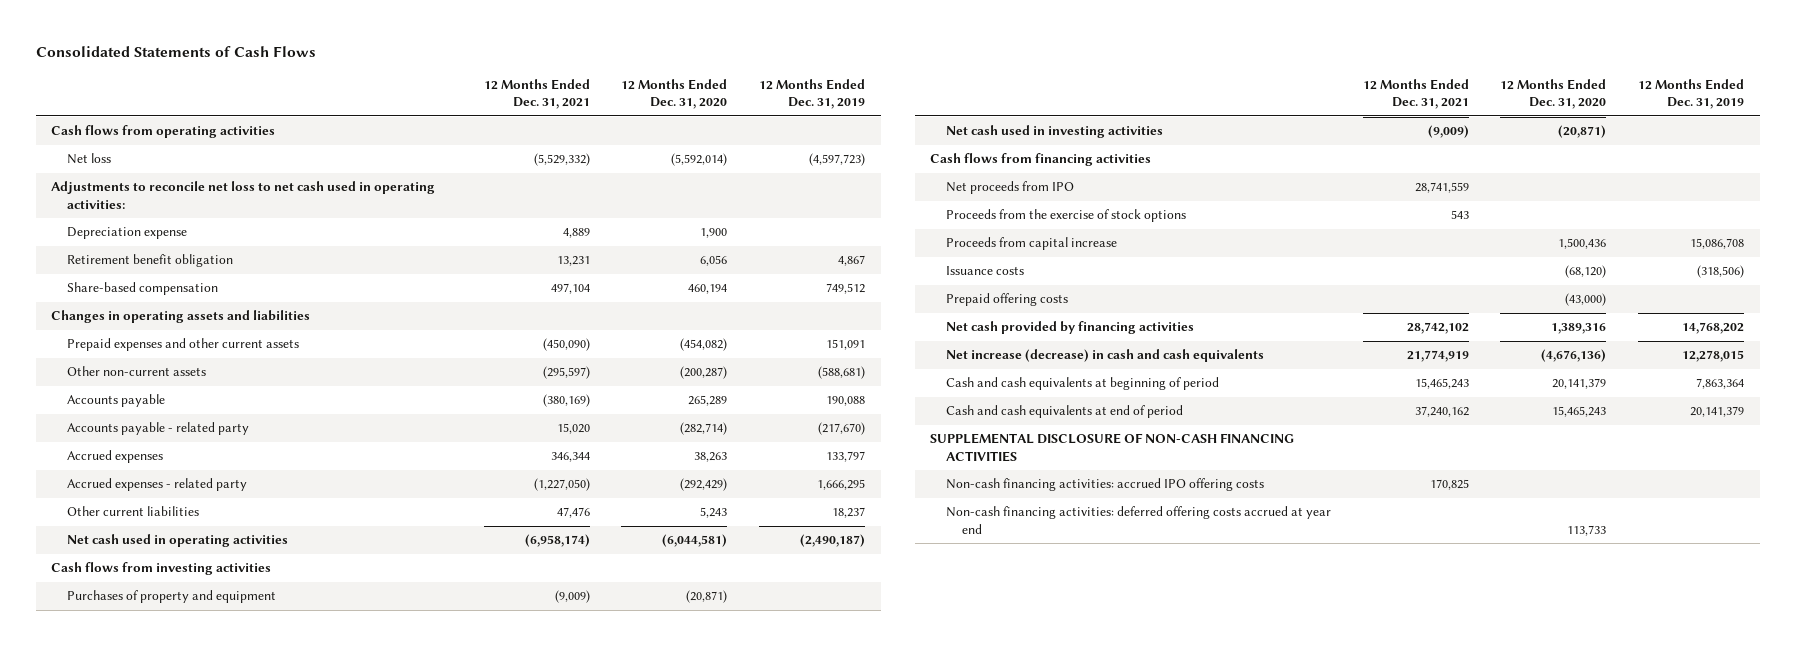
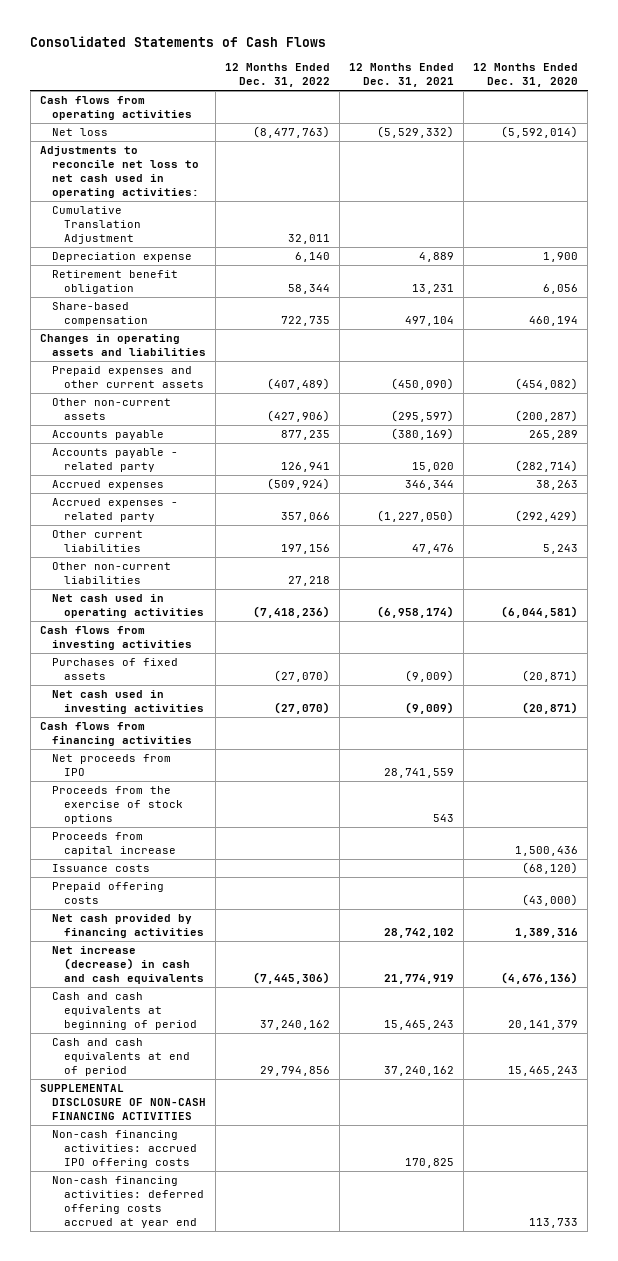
[758,78,865,110] 12 Months Ended Dec. 31, 2019 -> none
none -> [224,63,330,88] 12 Months Ended Dec. 31, 2022
none -> [51,206,141,245] Cumulative Translation Adjustment
none -> [51,562,171,585] Other non-current liabilities
[67,590,277,604] Purchases of property and equipment -> [51,658,178,681] Purchases of fixed assets

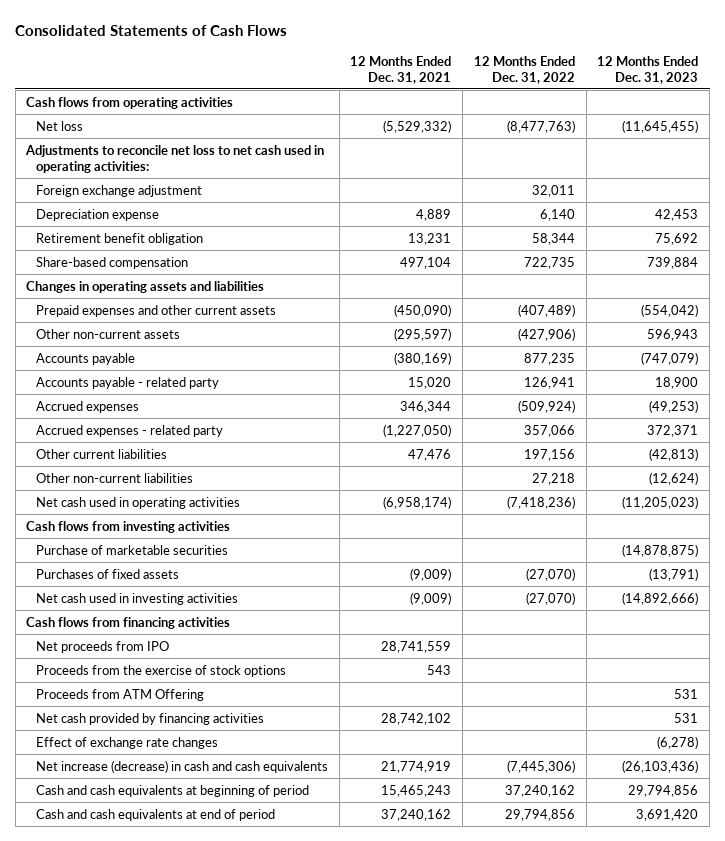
[473,63,579,88] 12 Months Ended Dec. 31, 2020 -> none
none -> [597,55,699,84] 12 Months Ended Dec. 31, 2023
[51,206,141,245] Cumulative Translation Adjustment -> [35,184,202,197] Foreign exchange adjustment
none -> [35,544,228,555] Purchase of marketable securities
[51,832,176,857] Proceeds from capital increase -> none
[51,864,150,873] Issuance costs -> none
[51,882,164,905] Prepaid offering costs -> none
none -> [35,688,204,701] Proceeds from ATM Offering
none -> [35,736,218,749] Effect of exchange rate changes
[39,1084,206,1121] SUPPLEMENTAL DISCLOSURE OF NON-CASH FINANCING ACTIVITIES -> none
[51,1130,197,1169] Non-cash financing activities: accrued IPO offering costs -> none
[51,1176,204,1229] Non-cash financing activities: deferred offering costs accrued at year end -> none

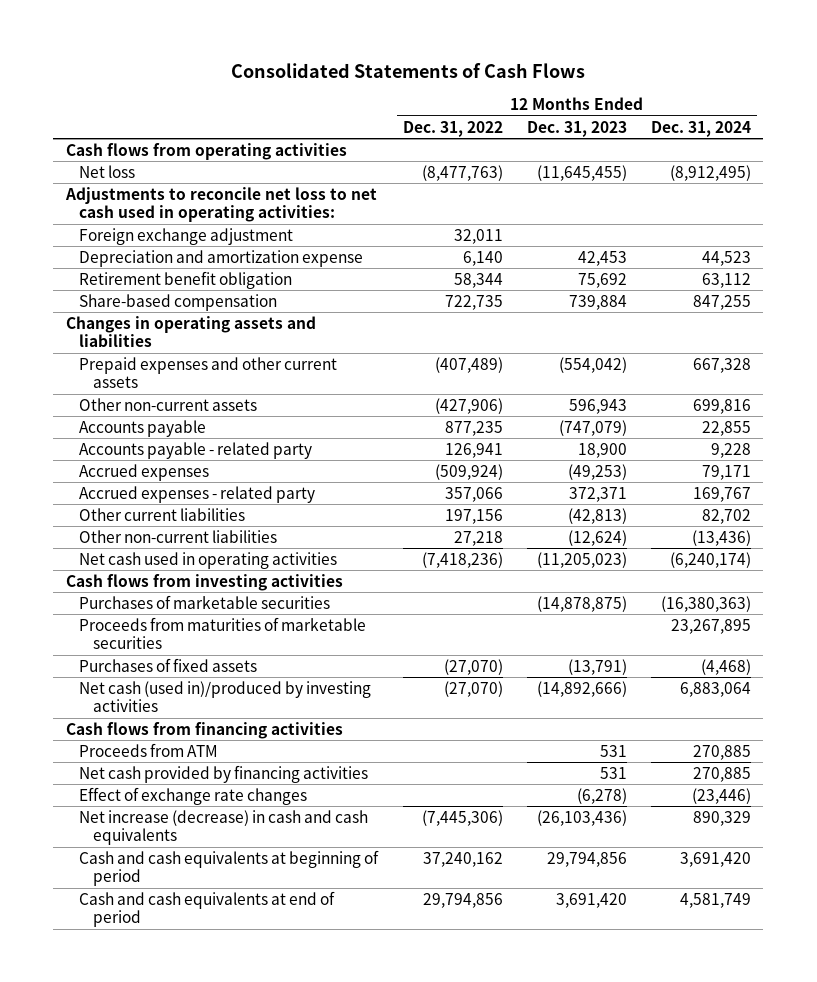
[350,55,452,84] 12 Months Ended Dec. 31, 2021 -> none
none -> [651,120,752,137] Dec. 31, 2024
[35,208,159,221] Depreciation expense -> [79,249,364,267] Depreciation and amortization expense
[35,544,228,555] Purchase of marketable securities -> [79,594,331,609] Purchases of marketable securities
none -> [79,616,367,650] Proceeds from maturities of marketable securities
[35,592,238,605] Net cash used in investing activities -> [79,680,372,713] Net cash (used in)/produced by investing activities
[35,640,169,653] Net proceeds from IPO -> none
[35,664,286,677] Proceeds from the exercise of stock options -> none
[35,688,204,701] Proceeds from ATM Offering -> [79,742,219,757] Proceeds from ATM

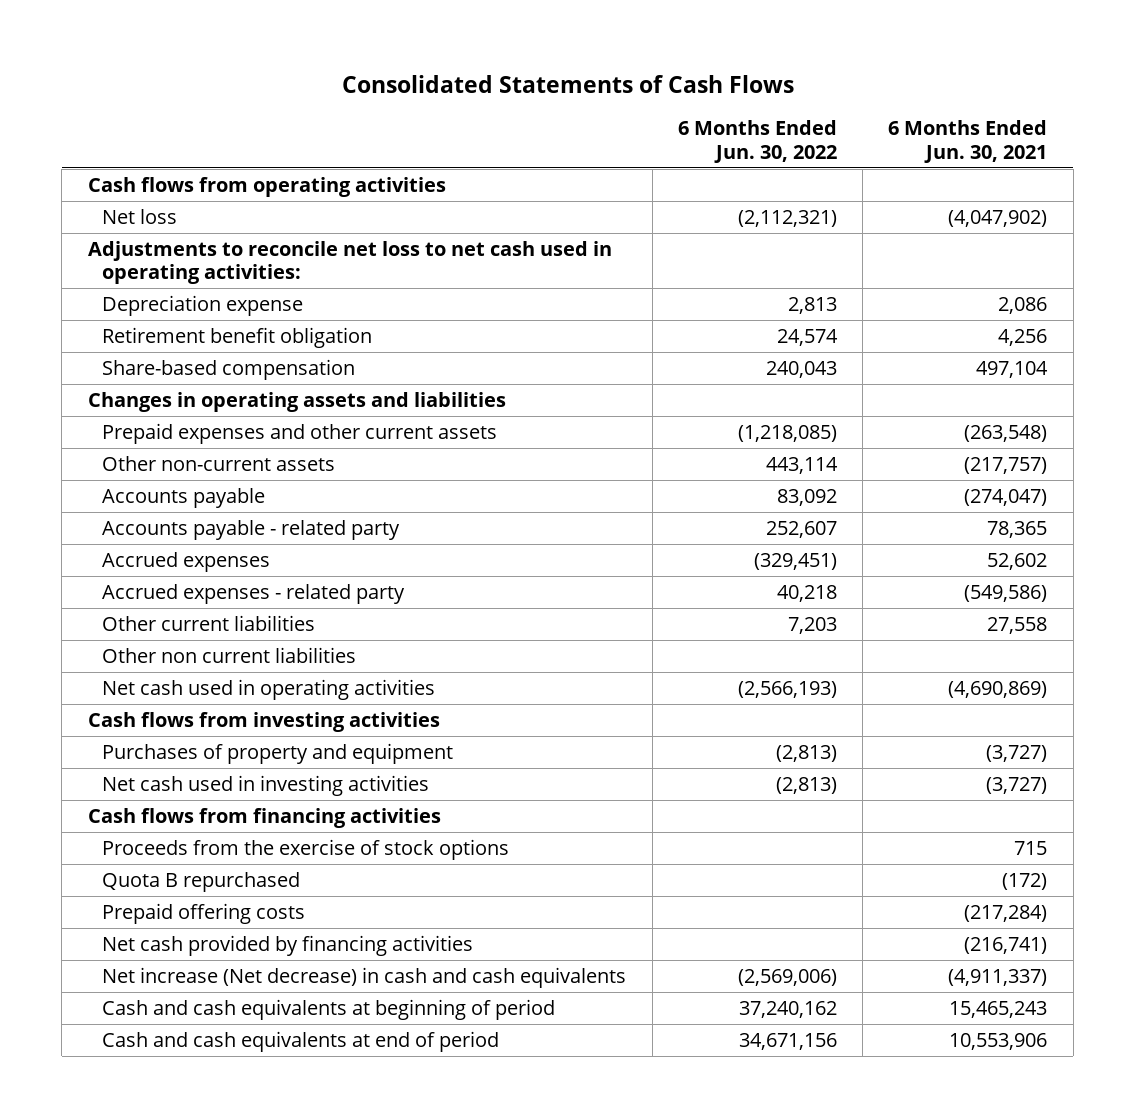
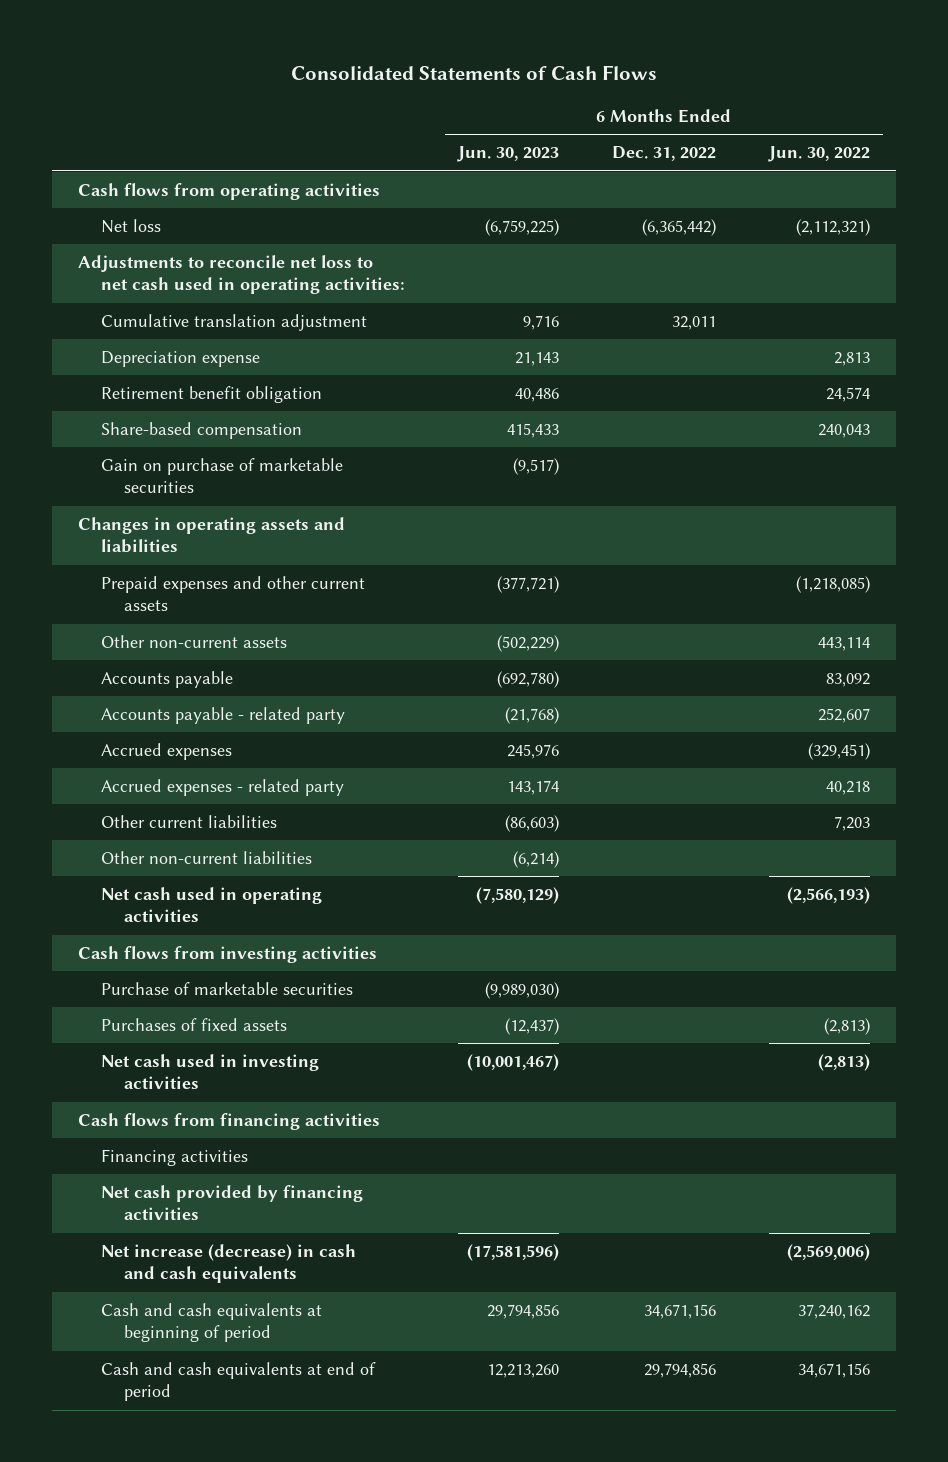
[888,120,1048,163] 6 Months Ended Jun. 30, 2021 -> none
none -> [456,146,559,163] Jun. 30, 2023
none -> [611,146,716,162] Dec. 31, 2022
none -> [101,314,368,332] Cumulative translation adjustment
none -> [101,458,344,494] Gain on purchase of marketable securities
[102,646,357,663] Other non current liabilities -> [101,851,313,865] Other non-current liabilities
none -> [101,982,354,996] Purchase of marketable securities
[102,742,454,764] Purchases of property and equipment -> [101,1018,288,1032] Purchases of fixed assets
[102,838,510,860] Proceeds from the exercise of stock options -> none
[102,871,301,892] Quota B repurchased -> none
[102,902,306,924] Prepaid offering costs -> none
none -> [101,1149,249,1167] Financing activities
[102,966,627,988] Net increase (Net decrease) in cash and cash equivalents -> [101,1244,357,1284] Net increase (decrease) in cash and cash equivalents

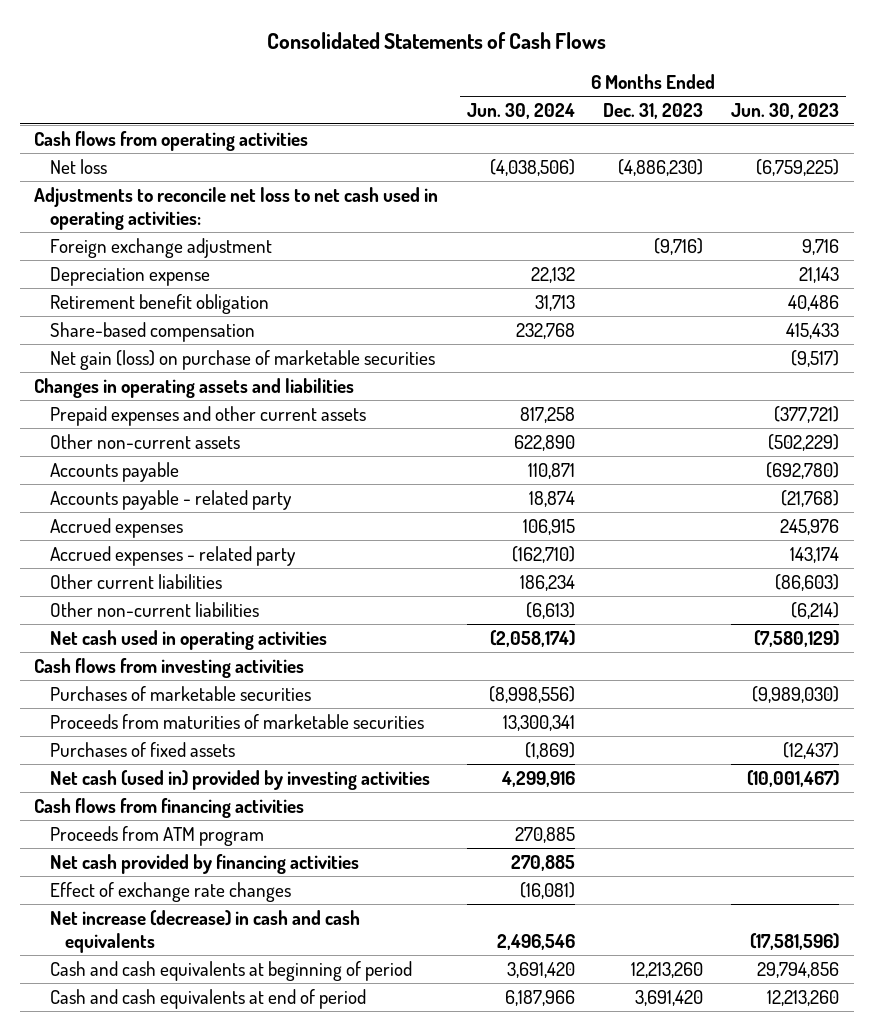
[611,146,716,162] Dec. 31, 2022 -> none
[767,146,870,163] Jun. 30, 2022 -> none
none -> [466,102,575,119] Jun. 30, 2024
none -> [603,102,704,119] Dec. 31, 2023
[101,314,368,332] Cumulative translation adjustment -> [49,237,272,258] Foreign exchange adjustment
[101,458,344,494] Gain on purchase of marketable securities -> [49,349,435,370] Net gain (loss) on purchase of marketable securities
[101,982,354,996] Purchase of marketable securities -> [49,685,311,701] Purchases of marketable securities
none -> [49,713,424,729] Proceeds from maturities of marketable securities
[101,1054,320,1090] Net cash used in investing activities -> [49,769,430,790] Net cash (used in) provided by investing activities
[101,1149,249,1167] Financing activities -> none
none -> [49,825,264,846] Proceeds from ATM program
none -> [49,881,291,902] Effect of exchange rate changes

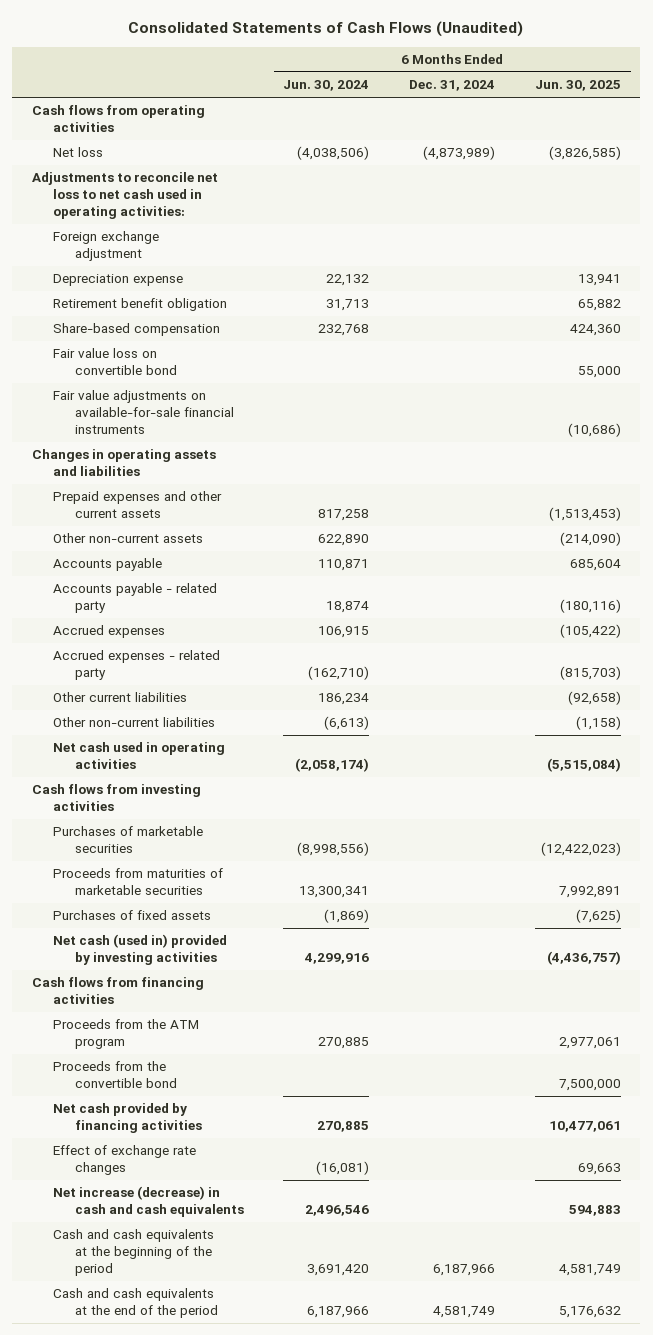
[266,32,606,50] Consolidated Statements of Cash Flows -> [128,21,524,38] Consolidated Statements of Cash Flows (Unaudited)
[603,102,704,119] Dec. 31, 2023 -> none
[731,102,840,119] Jun. 30, 2023 -> none
none -> [409,80,496,92] Dec. 31, 2024
none -> [534,80,621,92] Jun. 30, 2025
[49,349,435,370] Net gain (loss) on purchase of marketable securities -> none
none -> [53,348,177,376] Fair value loss on convertible bond
none -> [53,390,234,435] Fair value adjustments on available-for-sale financial instruments
[49,825,264,846] Proceeds from ATM program -> [53,1019,200,1050] Proceeds from the ATM program
none -> [53,1061,177,1089] Proceeds from the convertible bond
[49,960,412,981] Cash and cash equivalents at beginning of period -> [53,1229,215,1277] Cash and cash equivalents at the beginning of the period
[49,988,366,1009] Cash and cash equivalents at end of period -> [53,1288,218,1319] Cash and cash equivalents at the end of the period

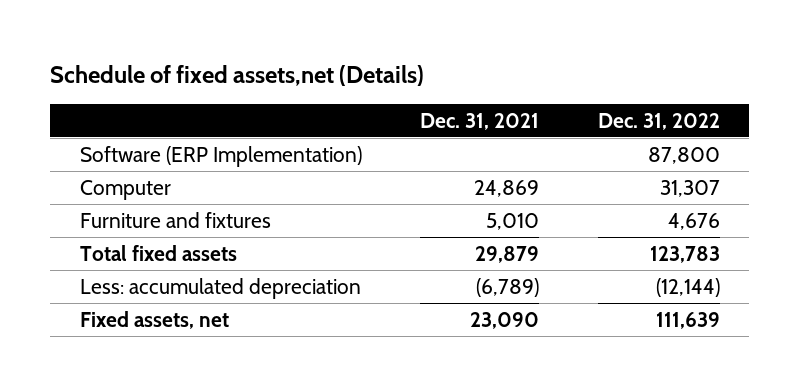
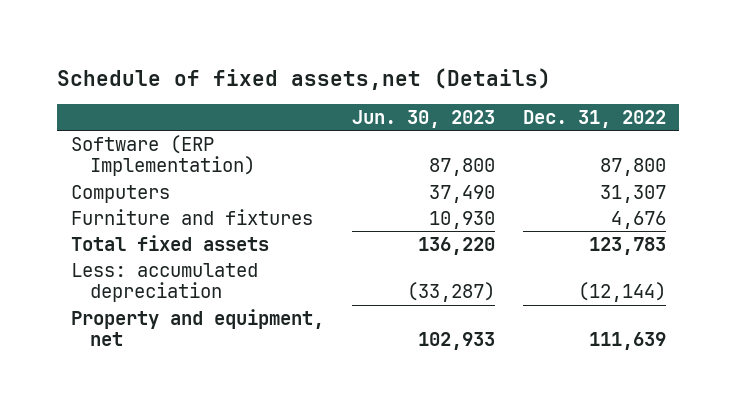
[420,112,540,130] Dec. 31, 2021 -> none
none -> [351,109,495,128] Jun. 30, 2023
[79,179,171,200] Computer -> [70,184,170,203] Computers
[79,310,229,329] Fixed assets, net -> [70,308,324,347] Property and equipment, net

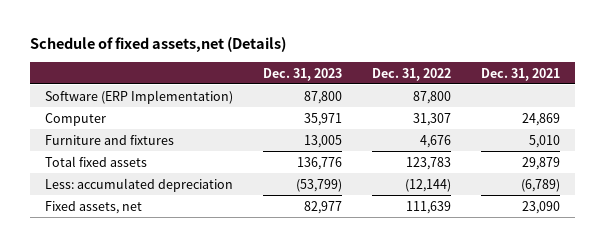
[351,109,495,128] Jun. 30, 2023 -> none
none -> [262,67,342,81] Dec. 31, 2023
none -> [480,67,560,81] Dec. 31, 2021
[70,184,170,203] Computers -> [44,112,106,126] Computer
[70,308,324,347] Property and equipment, net -> [44,200,142,214] Fixed assets, net

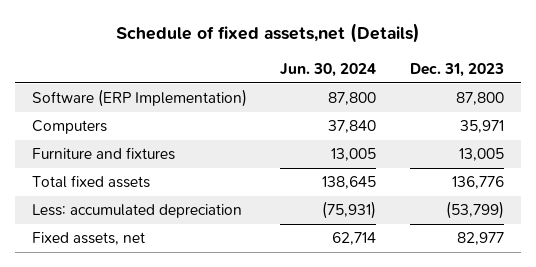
[371,67,451,81] Dec. 31, 2022 -> none
[480,67,560,81] Dec. 31, 2021 -> none
none -> [280,62,377,77] Jun. 30, 2024
[44,112,106,126] Computer -> [31,120,107,135] Computers

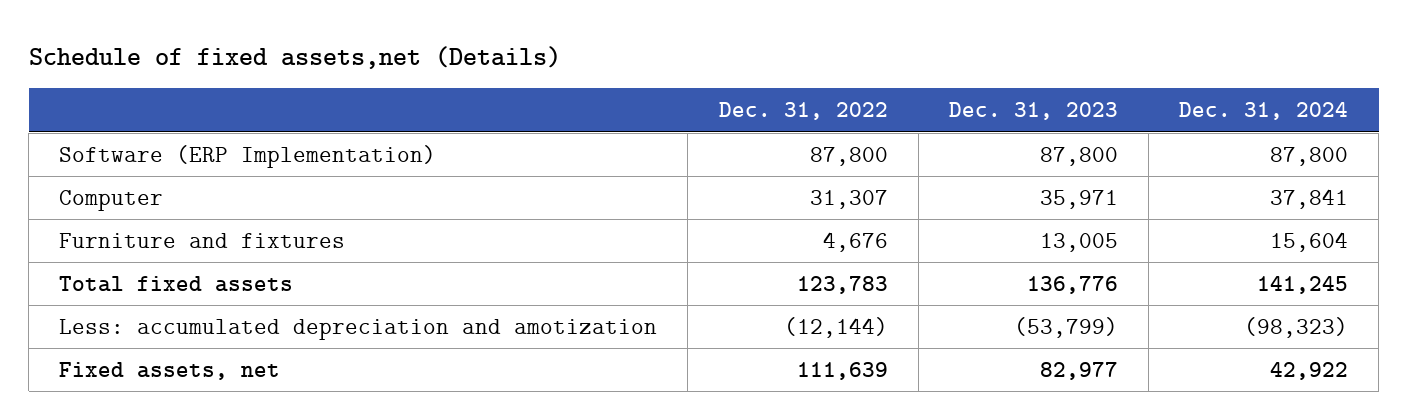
[280,62,377,77] Jun. 30, 2024 -> none
none -> [718,102,888,121] Dec. 31, 2022
none -> [1179,102,1349,121] Dec. 31, 2024
[31,120,107,135] Computers -> [59,189,164,211] Computer
[31,204,242,219] Less: accumulated depreciation -> [59,318,658,340] Less: accumulated depreciation and amotization

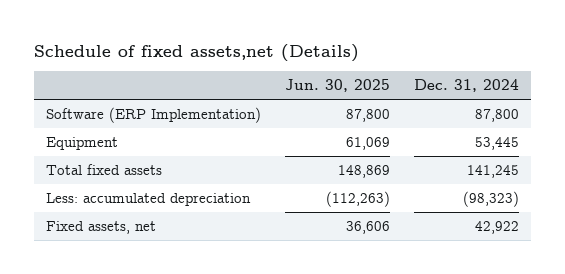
[718,102,888,121] Dec. 31, 2022 -> none
[948,102,1118,121] Dec. 31, 2023 -> none
none -> [284,79,390,93] Jun. 30, 2025
[59,189,164,211] Computer -> none
[59,232,346,248] Furniture and fixtures -> none
none -> [45,137,118,151] Equipment
[59,318,658,340] Less: accumulated depreciation and amotization -> [45,193,251,207] Less: accumulated depreciation

